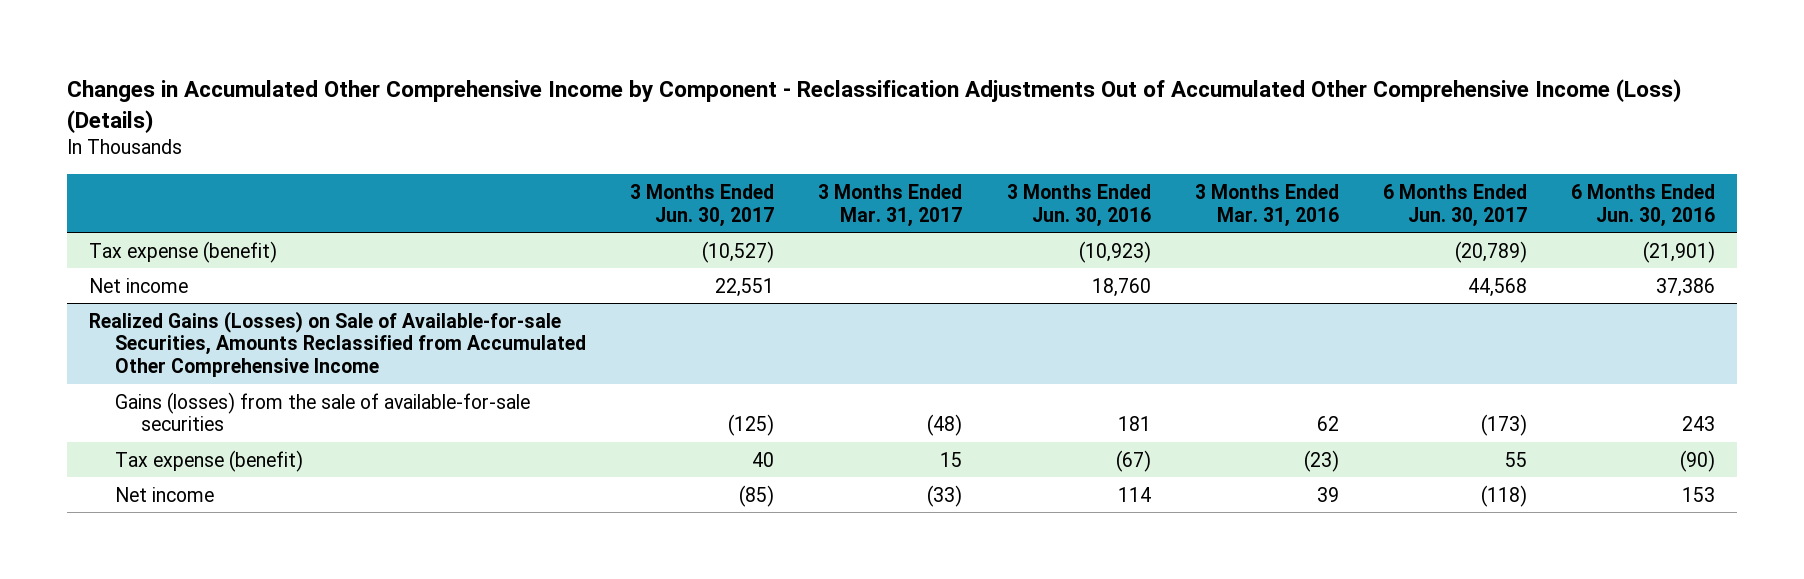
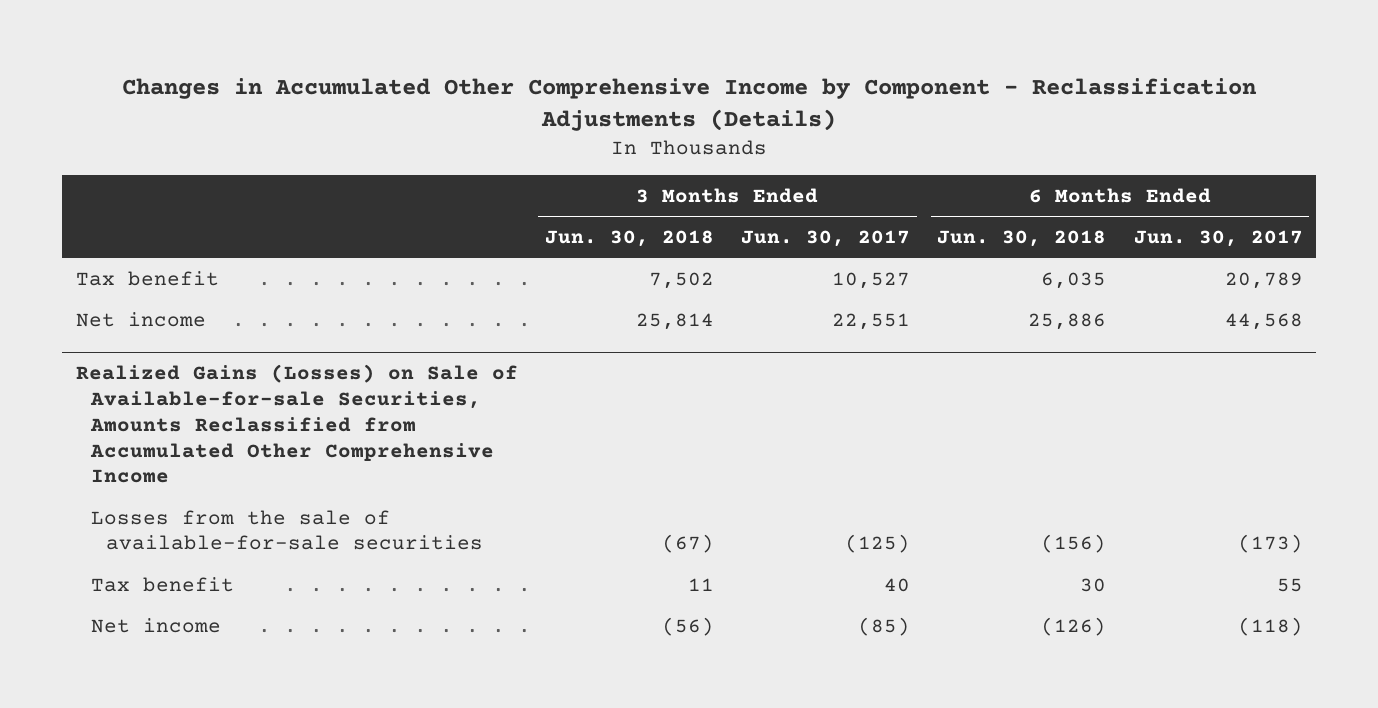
[66,79,1681,133] Changes in Accumulated Other Comprehensive Income by Component - Reclassification Adjustments Out of Accumulated Other Comprehensive Income (Loss) (Details) -> [122,78,1258,132] Changes in Accumulated Other Comprehensive Income by Component - Reclassification Adjustments (Details)
[818,183,963,227] 3 Months Ended Mar. 31, 2017 -> none
[1006,183,1151,227] 3 Months Ended Jun. 30, 2016 -> none
[1194,183,1339,227] 3 Months Ended Mar. 31, 2016 -> none
[1571,183,1716,227] 6 Months Ended Jun. 30, 2016 -> none
none -> [544,229,714,247] Jun. 30, 2018
none -> [937,229,1107,247] Jun. 30, 2018
[88,240,277,263] Tax expense (benefit) -> [75,270,219,286] Tax benefit
[702,240,775,263] (10,527) -> [832,271,911,289] 10,527
[1455,240,1528,263] (20,789) -> [1224,271,1303,289] 20,789
[115,391,531,432] Gains (losses) from the sale of available-for-sale securities -> [90,509,483,551] Losses from the sale of available-for-sale securities
[115,449,304,472] Tax expense (benefit) -> [90,576,234,592] Tax benefit

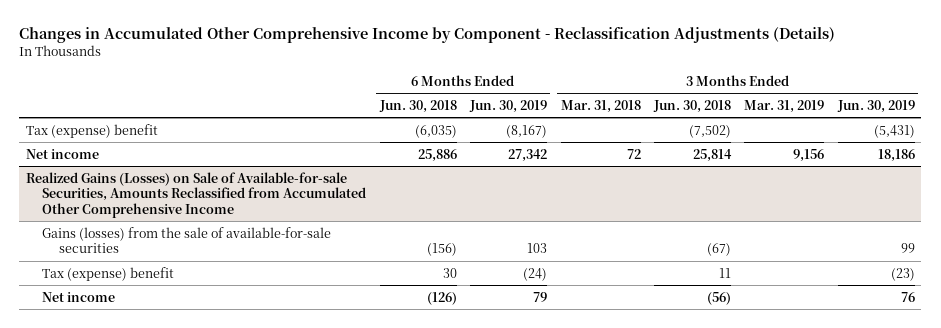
[741,229,911,247] Jun. 30, 2017 -> none
[1133,229,1303,247] Jun. 30, 2017 -> none
none -> [469,99,548,113] Jun. 30, 2019
none -> [560,99,641,113] Mar. 31, 2018
none -> [744,99,825,113] Mar. 31, 2019
none -> [836,99,915,113] Jun. 30, 2019
[75,270,219,286] Tax benefit -> [25,123,158,138] Tax (expense) benefit
[648,271,714,289] 7,502 -> [688,124,731,138] (7,502)
[1041,271,1107,289] 6,035 -> [414,124,457,138] (6,035)
[90,509,483,551] Losses from the sale of available-for-sale securities -> [42,226,332,254] Gains (losses) from the sale of available-for-sale securities
[90,576,234,592] Tax benefit -> [42,266,175,281] Tax (expense) benefit

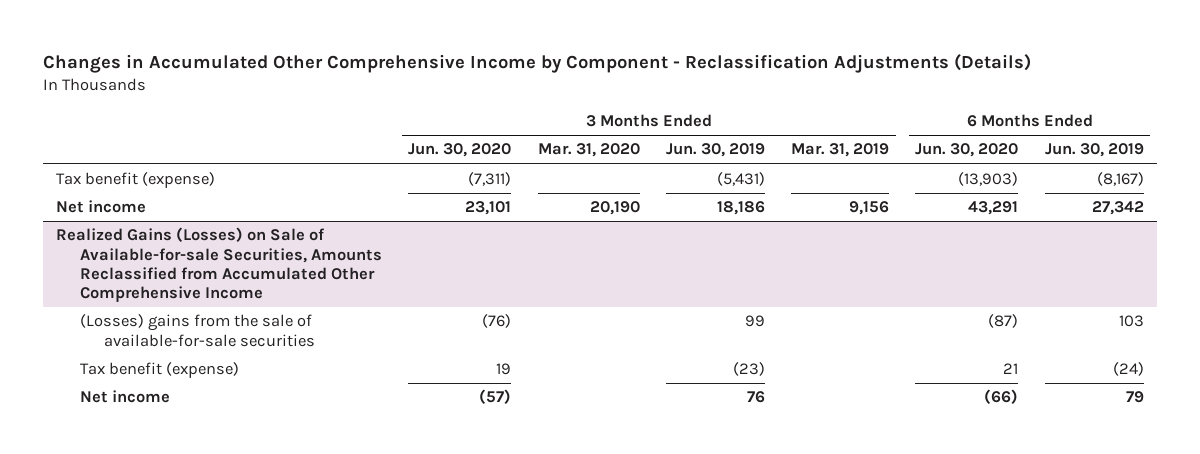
[378,99,457,113] Jun. 30, 2018 -> none
[560,99,641,113] Mar. 31, 2018 -> none
[652,99,731,113] Jun. 30, 2018 -> none
none -> [408,143,512,158] Jun. 30, 2020
none -> [537,143,640,158] Mar. 31, 2020
none -> [915,143,1019,158] Jun. 30, 2020
[25,123,158,138] Tax (expense) benefit -> [56,172,216,189] Tax benefit (expense)
[42,226,332,254] Gains (losses) from the sale of available-for-sale securities -> [80,314,316,347] (Losses) gains from the sale of available-for-sale securities
[42,266,175,281] Tax (expense) benefit -> [80,362,240,379] Tax benefit (expense)

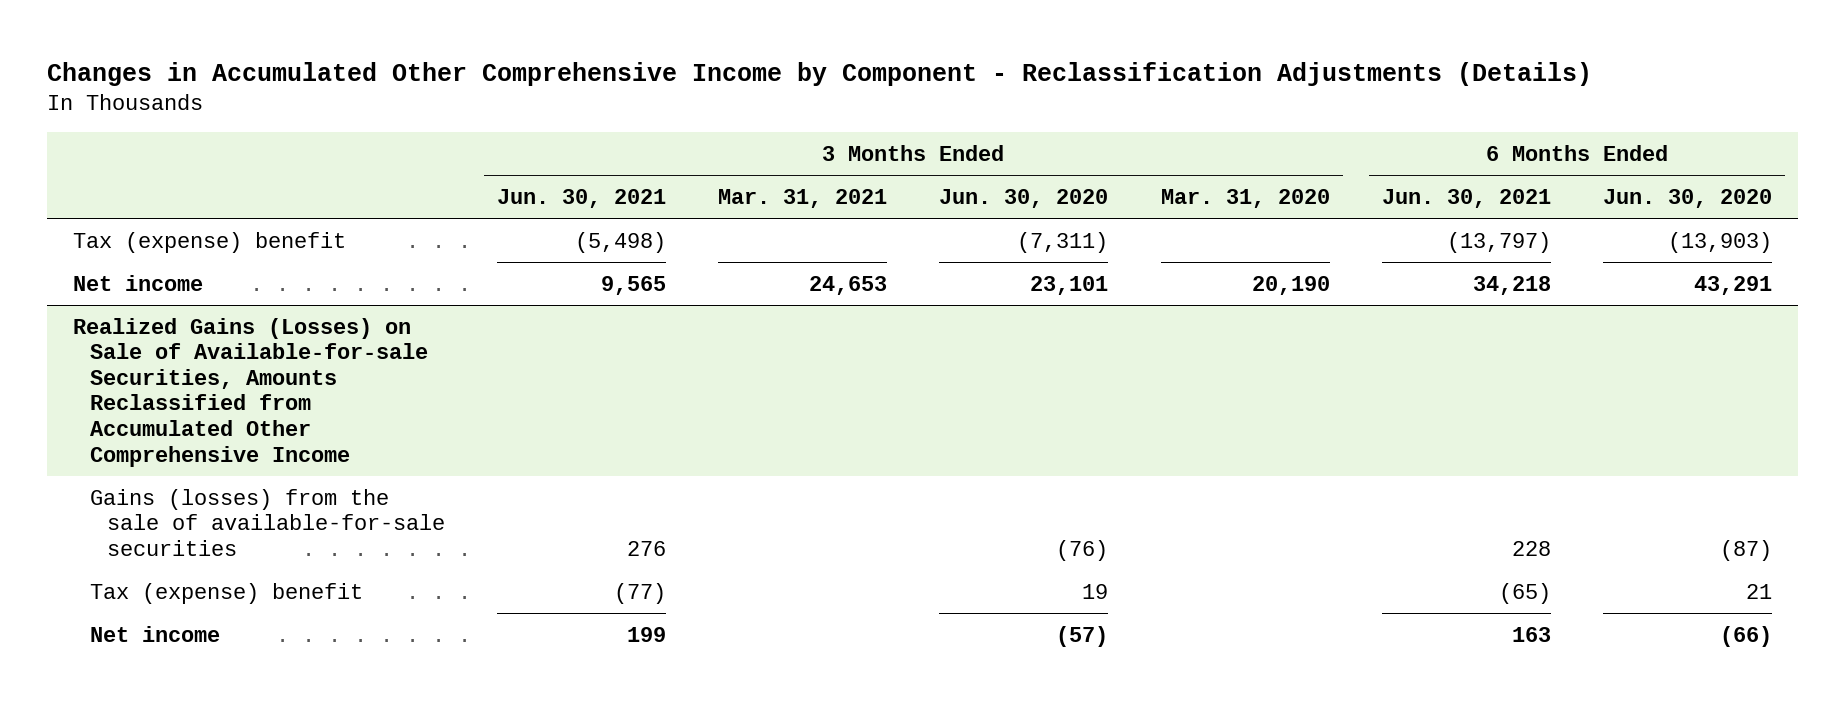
[665,143,765,158] Jun. 30, 2019 -> none
[791,143,890,158] Mar. 31, 2019 -> none
[1044,143,1144,158] Jun. 30, 2019 -> none
none -> [497,188,667,208] Jun. 30, 2021
none -> [718,188,888,208] Mar. 31, 2021
none -> [1381,188,1551,208] Jun. 30, 2021
[56,172,216,189] Tax benefit (expense) -> [73,231,347,253] Tax (expense) benefit
[80,314,316,347] (Losses) gains from the sale of available-for-sale securities -> [90,488,446,556] Gains (losses) from the sale of available-for-sale securities
[80,362,240,379] Tax benefit (expense) -> [90,582,364,604] Tax (expense) benefit

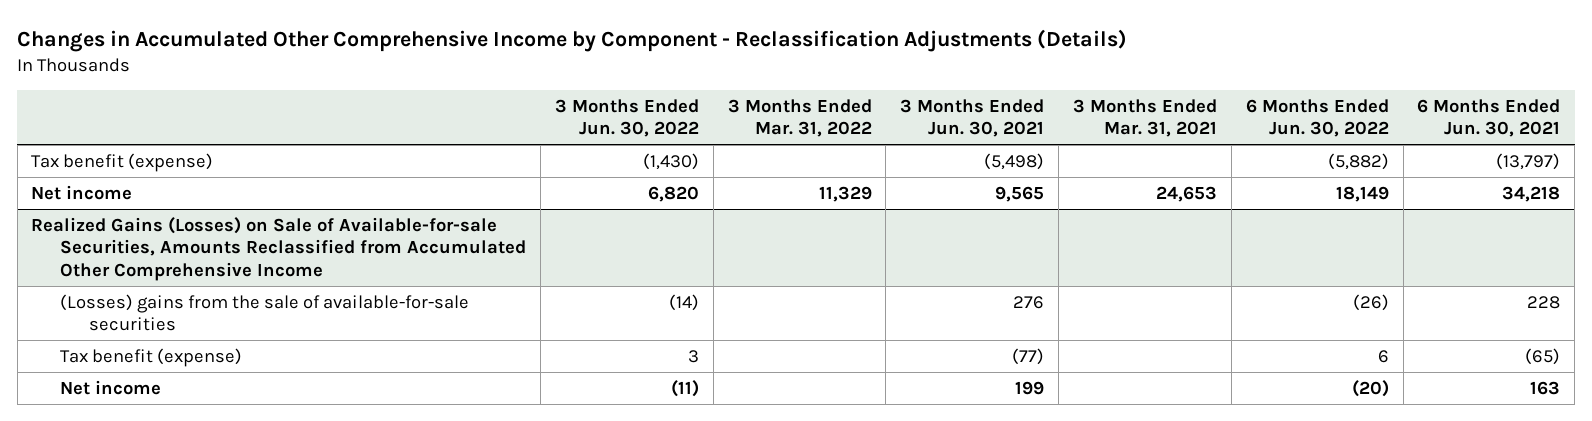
[939,188,1109,208] Jun. 30, 2020 -> none
[1160,188,1330,208] Mar. 31, 2020 -> none
[1602,188,1772,208] Jun. 30, 2020 -> none
none -> [554,98,699,138] 3 Months Ended Jun. 30, 2022
none -> [727,98,872,138] 3 Months Ended Mar. 31, 2022
none -> [1245,98,1389,138] 6 Months Ended Jun. 30, 2022
[73,231,347,253] Tax (expense) benefit -> [31,152,214,172] Tax benefit (expense)
[90,488,446,556] Gains (losses) from the sale of available-for-sale securities -> [60,293,470,332] (Losses) gains from the sale of available-for-sale securities
[90,582,364,604] Tax (expense) benefit -> [60,347,243,367] Tax benefit (expense)

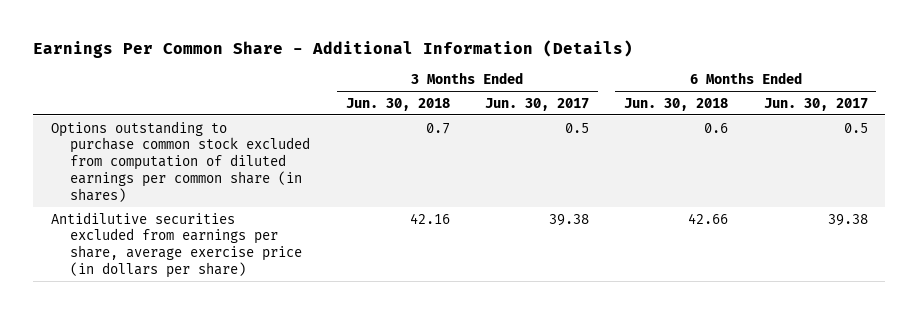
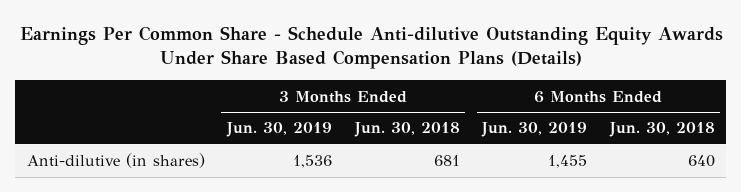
[33,40,634,59] Earnings Per Common Share - Additional Information (Details) -> [19,25,723,70] Earnings Per Common Share - Schedule Anti-dilutive Outstanding Equity Awards Under Share Based Compensation Plans (Details)
[484,97,589,111] Jun. 30, 2017 -> none
[763,97,868,111] Jun. 30, 2017 -> none
none -> [226,122,333,138] Jun. 30, 2019
none -> [481,122,588,138] Jun. 30, 2019
[50,120,311,203] Options outstanding to purchase common stock excluded from computation of diluted earnings per common share (in shares) -> none
[50,211,303,279] Antidilutive securities excluded from earnings per share, average exercise price (in dollars per share) -> none
none -> [26,153,205,169] Anti-dilutive (in shares)

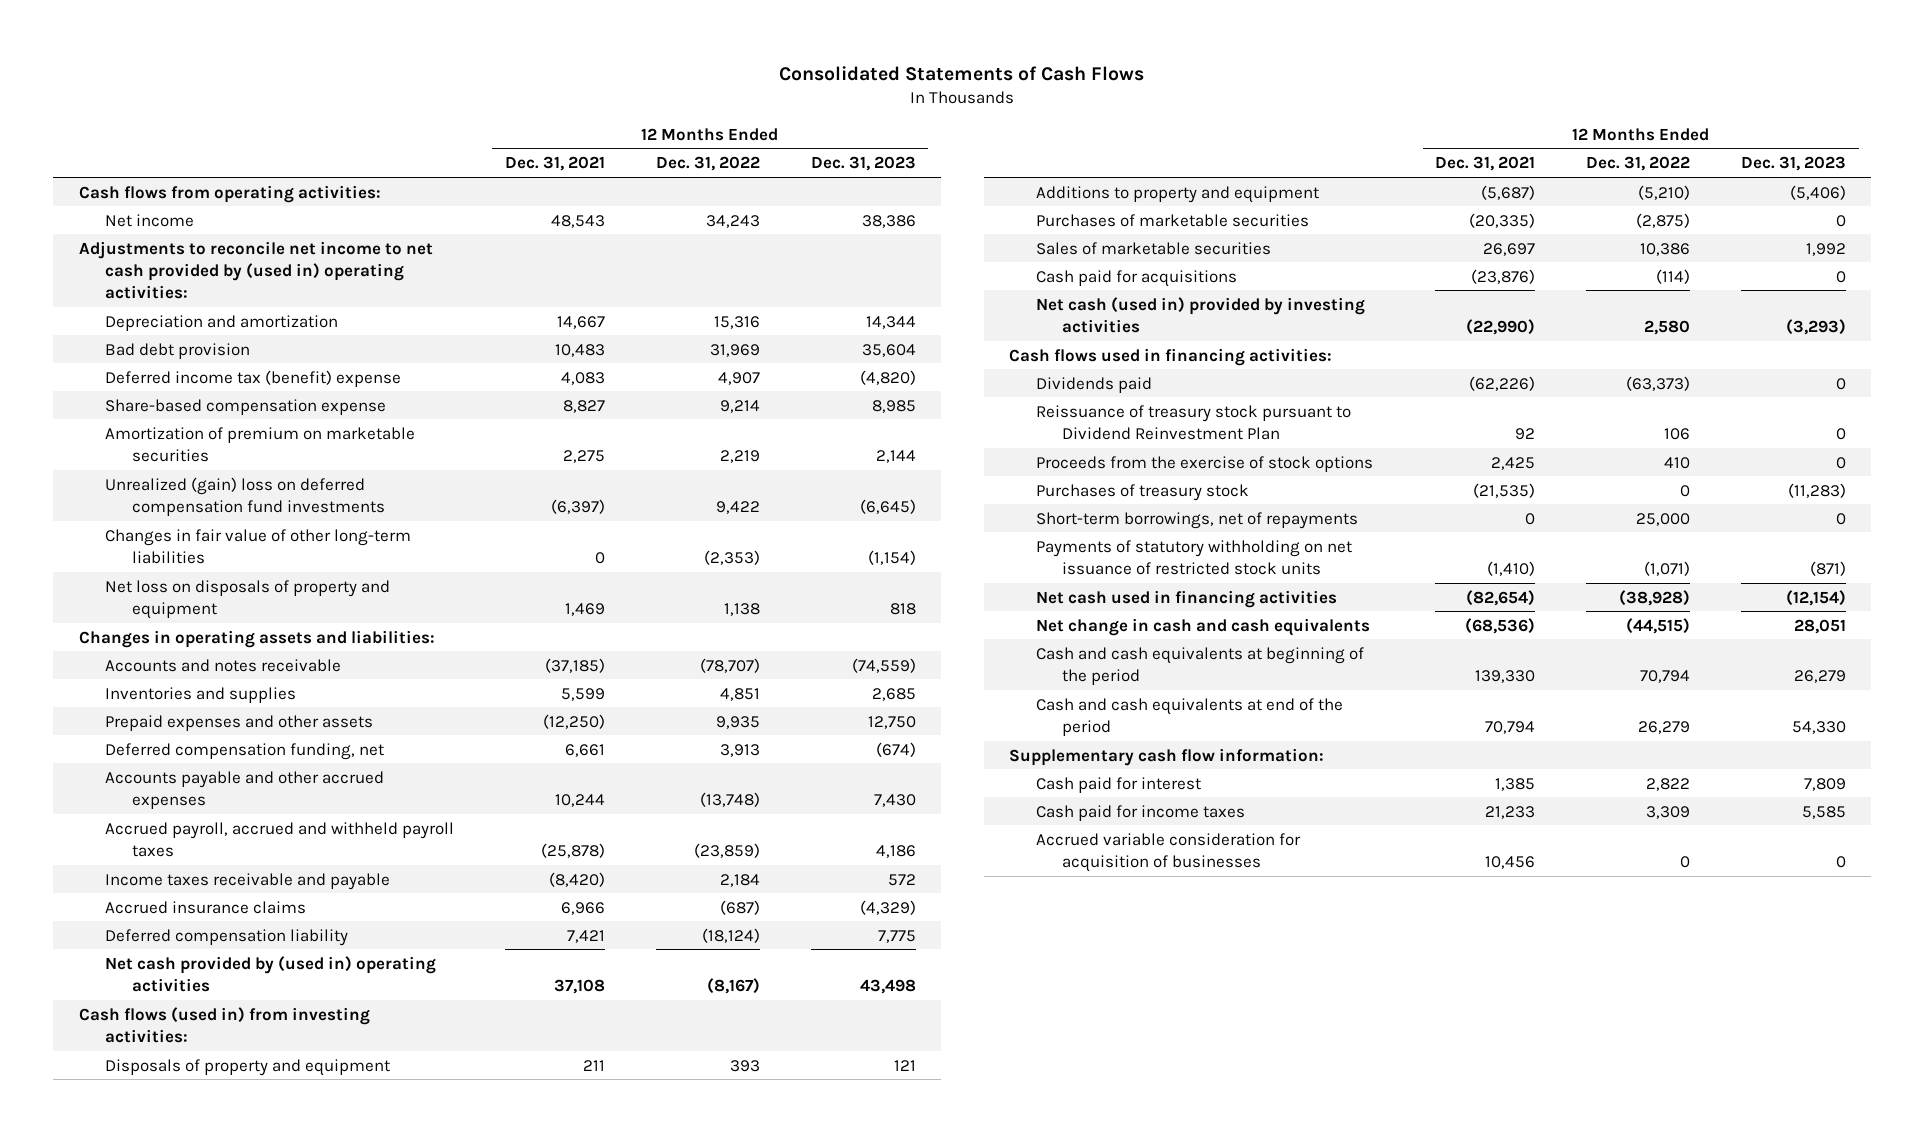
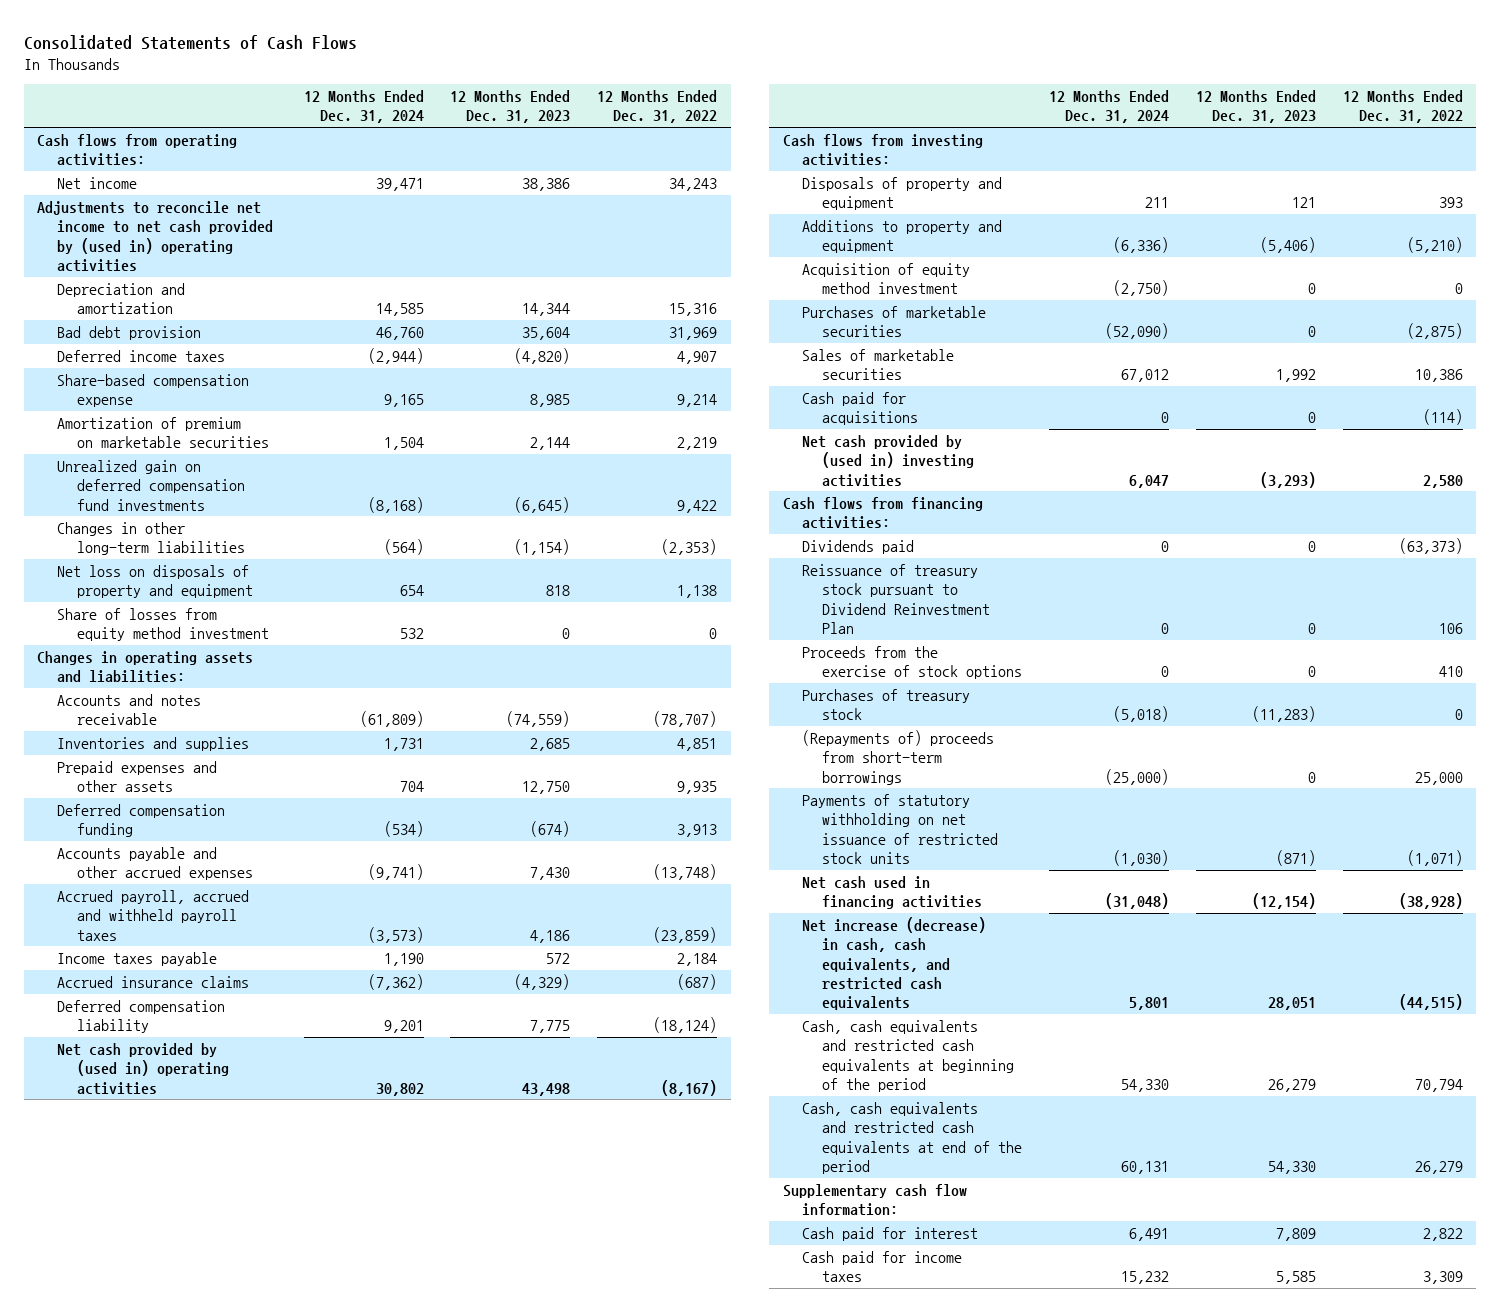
[505,156,606,172] Dec. 31, 2021 -> none
none -> [303,89,424,124] 12 Months Ended Dec. 31, 2024
[78,240,433,300] Adjustments to reconcile net income to net cash provided by (used in) operating activities: -> [37,200,274,273] Adjustments to reconcile net income to net cash provided by (used in) operating activities
[105,369,402,387] Deferred income tax (benefit) expense -> [57,349,226,362] Deferred income taxes
[105,476,385,516] Unrealized (gain) loss on deferred compensation fund investments -> [57,459,245,511] Unrealized gain on deferred compensation fund investments
[105,528,412,564] Changes in fair value of other long-term liabilities -> [57,521,245,556] Changes in other long-term liabilities
none -> [57,607,269,642] Share of losses from equity method investment
[105,742,385,760] Deferred compensation funding, net -> [57,803,226,838] Deferred compensation funding
[105,872,391,890] Income taxes receivable and payable -> [57,951,218,966] Income taxes payable
[78,1006,370,1043] Cash flows (used in) from investing activities: -> [782,133,983,167] Cash flows from investing activities:
none -> [802,262,971,295] Acquisition of equity method investment
[1035,296,1365,333] Net cash (used in) provided by investing activities -> [802,434,975,487] Net cash provided by (used in) investing activities
[1009,347,1333,366] Cash flows used in financing activities: -> [782,496,983,530] Cash flows from financing activities:
[1035,511,1358,529] Short-term borrowings, net of repayments -> [802,729,995,785] (Repayments of) proceeds from short-term borrowings
[1035,617,1370,636] Net change in cash and cash equivalents -> [802,916,987,1011] Net increase (decrease) in cash, cash equivalents, and restricted cash equivalents
[1035,646,1364,685] Cash and cash equivalents at beginning of the period -> [802,1019,1015,1093] Cash, cash equivalents and restricted cash equivalents at beginning of the period
[1035,697,1343,736] Cash and cash equivalents at end of the period -> [802,1101,1023,1175] Cash, cash equivalents and restricted cash equivalents at end of the period
[1035,832,1301,872] Accrued variable consideration for acquisition of businesses -> none

